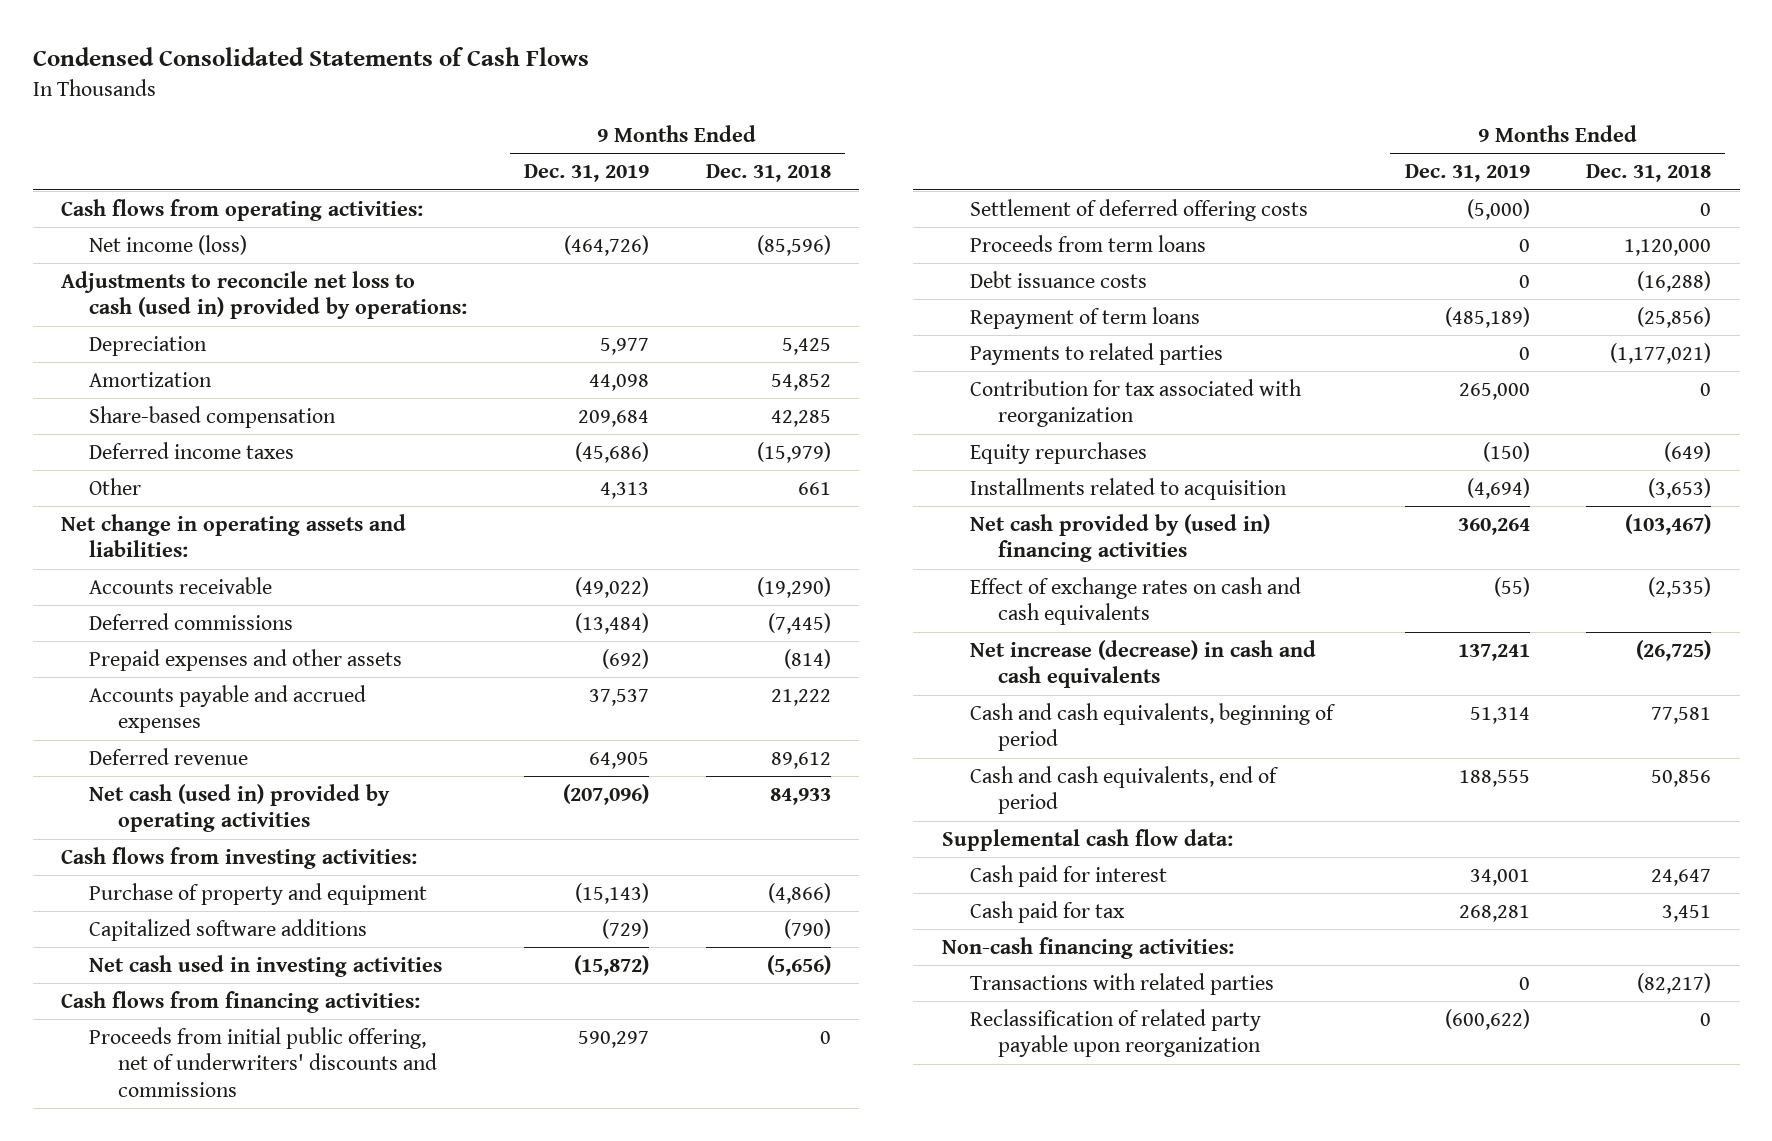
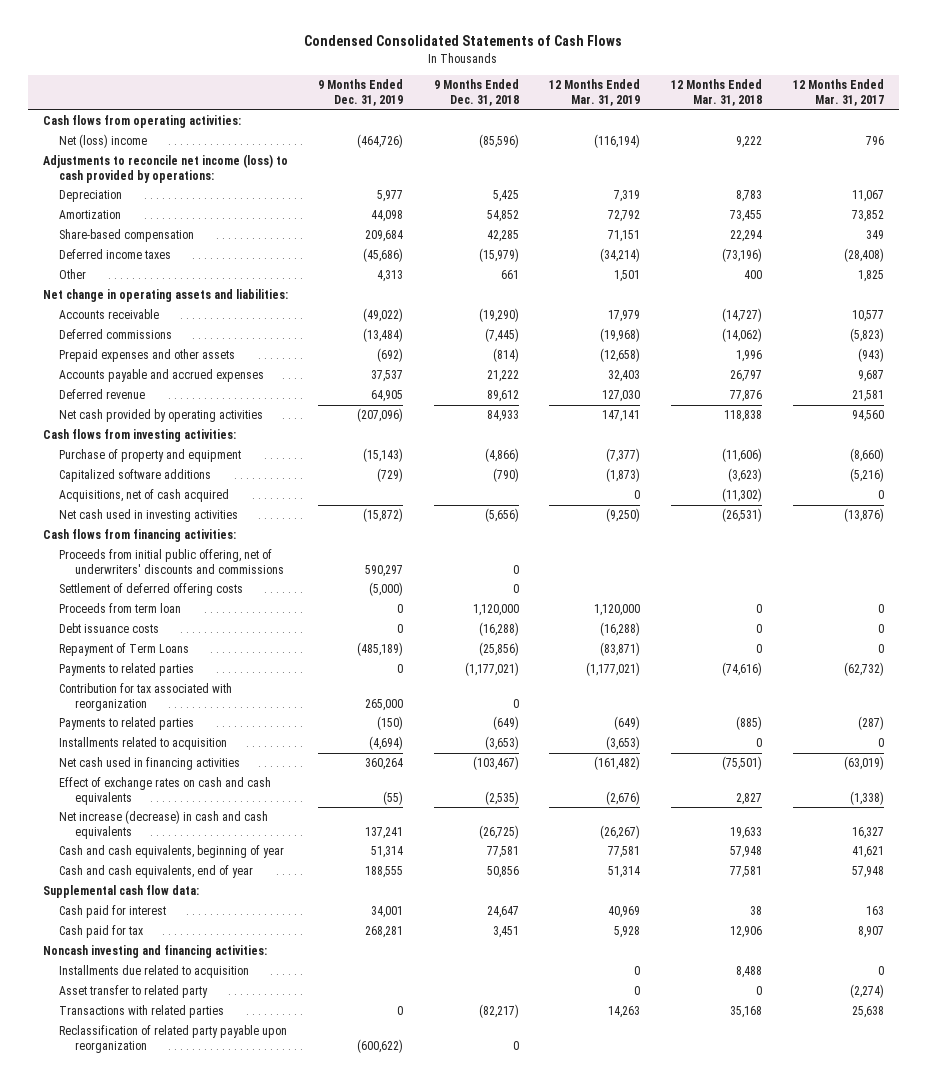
none -> [549,79,641,106] 12 Months Ended Mar. 31, 2019
none -> [670,79,762,106] 12 Months Ended Mar. 31, 2018
none -> [792,79,884,106] 12 Months Ended Mar. 31, 2017
[89,234,248,255] Net income (loss) -> [58,134,147,149] Net (loss) income
[60,270,468,320] Adjustments to reconcile net loss to cash (used in) provided by operations: -> [42,154,288,183] Adjustments to reconcile net income (loss) to cash provided by operations:
[89,783,391,833] Net cash (used in) provided by operating activities -> [58,409,263,423] Net cash provided by operating activities
none -> [58,489,229,503] Acquisitions, net of cash acquired
[969,234,1206,252] Proceeds from term loans -> [58,603,181,614] Proceeds from term loan
[969,306,1200,329] Repayment of term loans -> [58,643,189,657] Repayment of Term Loans
[969,441,1147,464] Equity repurchases -> [58,717,194,731] Payments to related parties
[969,513,1270,563] Net cash provided by (used in) financing activities -> [58,757,240,771] Net cash used in financing activities
[969,702,1336,752] Cash and cash equivalents, beginning of period -> [58,845,284,859] Cash and cash equivalents, beginning of year
[969,765,1279,815] Cash and cash equivalents, end of period -> [58,865,253,879] Cash and cash equivalents, end of year
[941,936,1234,959] Non-cash financing activities: -> [42,945,267,959] Noncash investing and financing activities:
none -> [58,965,249,979] Installments due related to acquisition
none -> [58,985,208,999] Asset transfer to related party

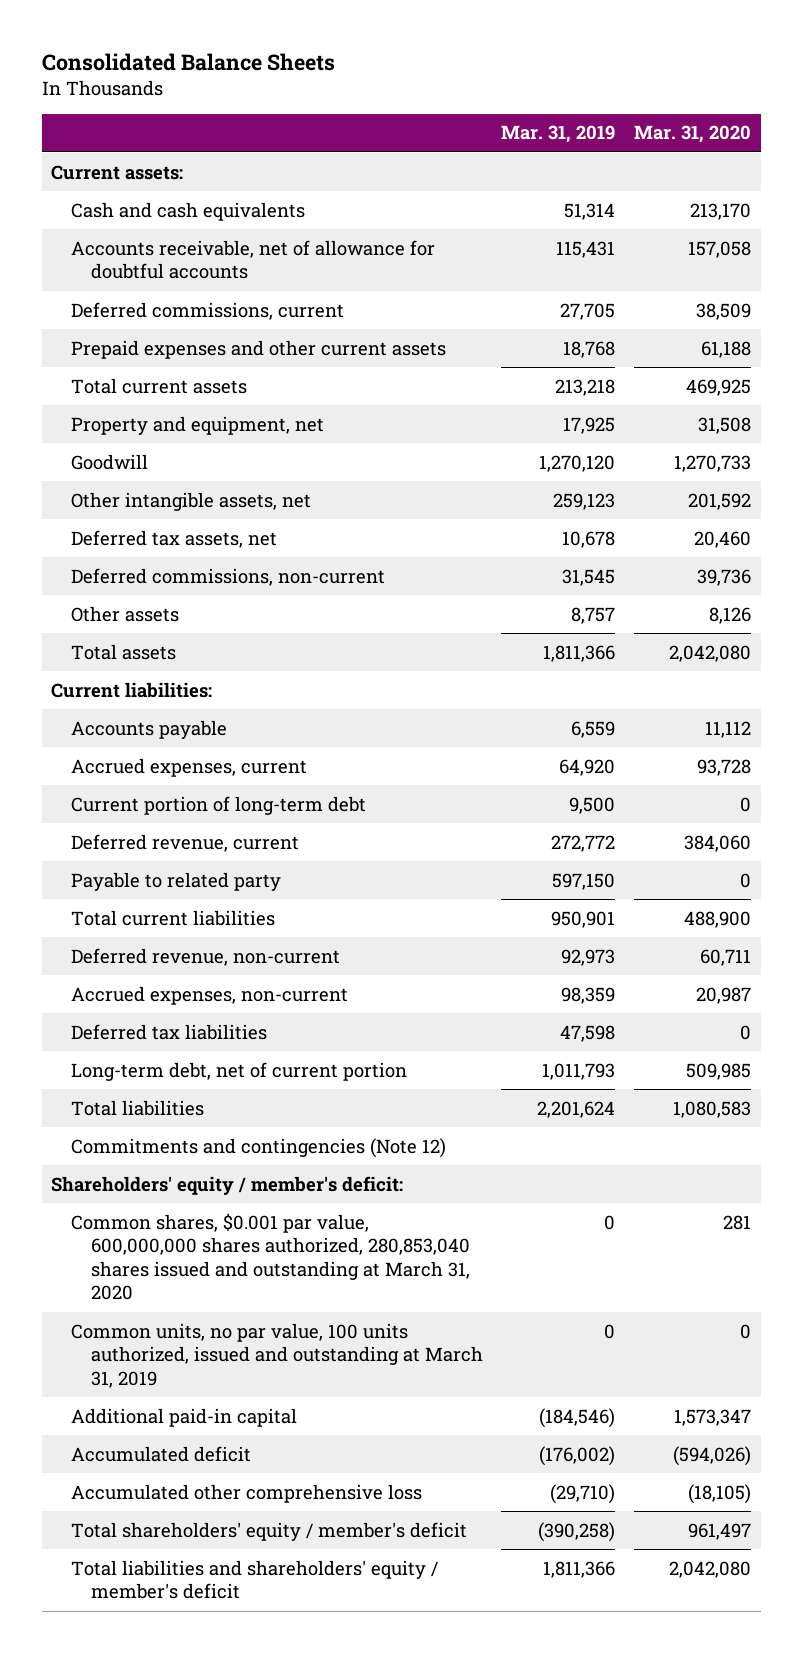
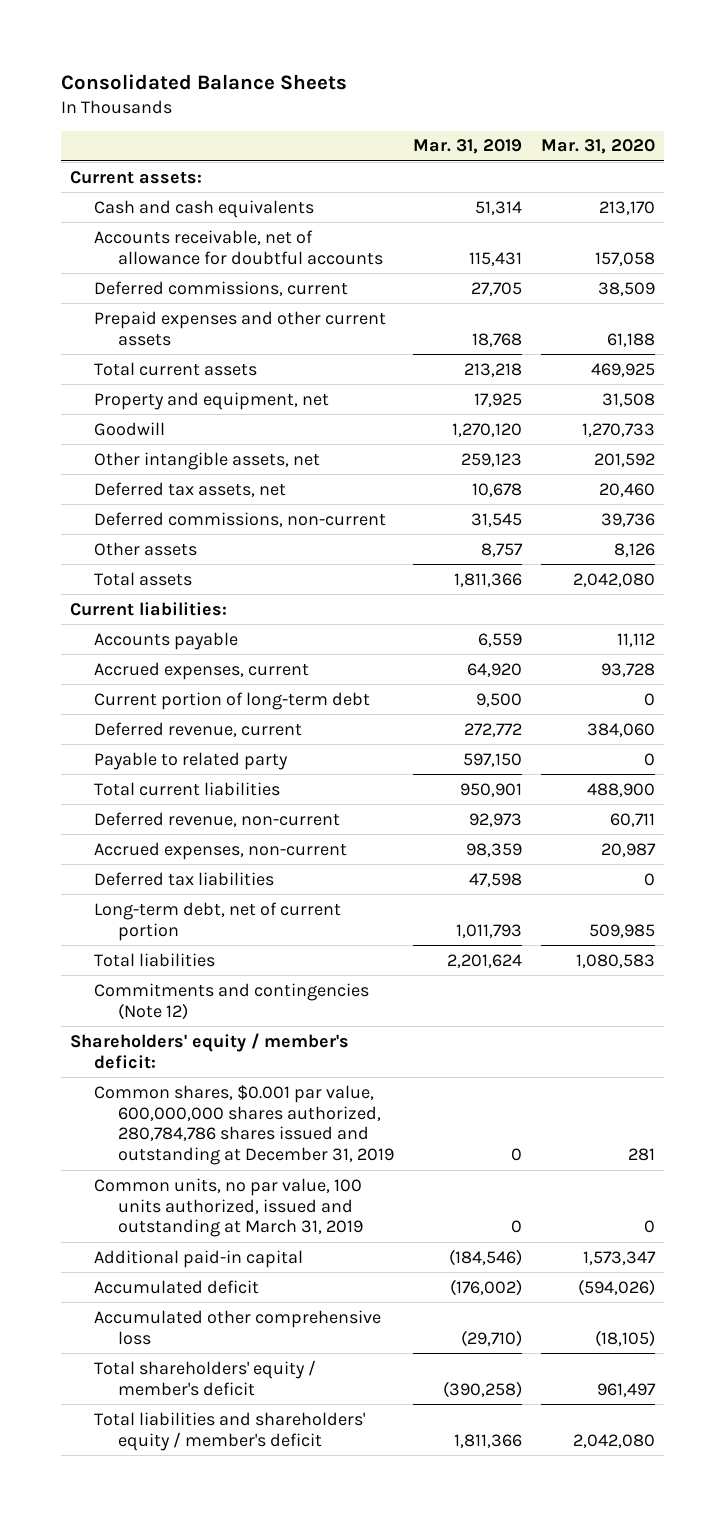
[70,1212,470,1301] Common shares, $0.001 par value, 600,000,000 shares authorized, 280,853,040 shares issued and outstanding at March 31, 2020 -> [94,1084,394,1166] Common shares, $0.001 par value, 600,000,000 shares authorized, 280,784,786 shares issued and outstanding at December 31, 2019

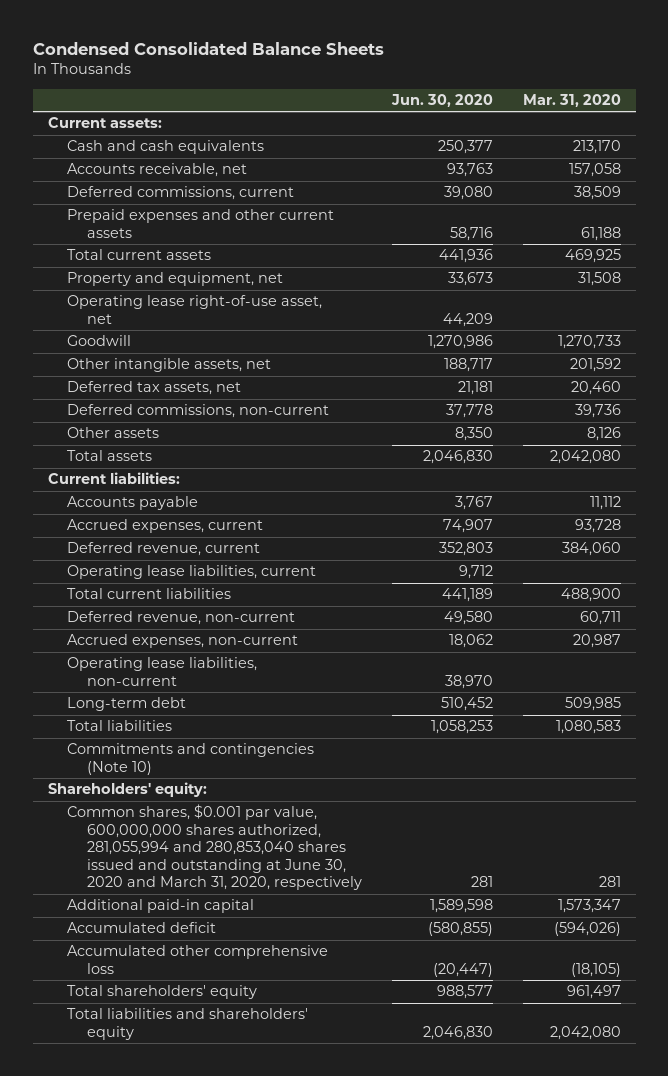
[60,73,347,90] Consolidated Balance Sheets -> [32,41,384,55] Condensed Consolidated Balance Sheets
[412,139,522,155] Mar. 31, 2019 -> none
none -> [390,93,493,107] Jun. 30, 2020
[94,229,383,265] Accounts receivable, net of allowance for doubtful accounts -> [67,163,248,178] Accounts receivable, net
none -> [67,295,323,324] Operating lease right-of-use asset, net
[94,691,371,710] Current portion of long-term debt -> none
[94,751,289,770] Payable to related party -> none
none -> [67,565,317,580] Operating lease liabilities, current
[94,871,275,886] Deferred tax liabilities -> none
none -> [67,657,258,686] Operating lease liabilities, non-current
[94,901,342,941] Long-term debt, net of current portion -> [67,697,187,712] Long-term debt
[94,1177,363,1238] Common units, no par value, 100 units authorized, issued and outstanding at March 31, 2019 -> none
[94,982,370,1020] Commitments and contingencies (Note 12) -> [67,743,315,775] Commitments and contingencies (Note 10)
[70,1032,350,1069] Shareholders' equity / member's deficit: -> [47,782,207,798] Shareholders' equity:
[94,1084,394,1166] Common shares, $0.001 par value, 600,000,000 shares authorized, 280,784,786 shares issued and outstanding at December 31, 2019 -> [67,804,363,891] Common shares, $0.001 par value, 600,000,000 shares authorized, 281,055,994 and 280,853,040 shares issued and outstanding at June 30, 2020 and March 31, 2020, respectively
[94,1359,317,1396] Total shareholders' equity / member's deficit -> [67,985,258,1000] Total shareholders' equity
[94,1411,366,1451] Total liabilities and shareholders' equity / member's deficit -> [67,1008,309,1040] Total liabilities and shareholders' equity

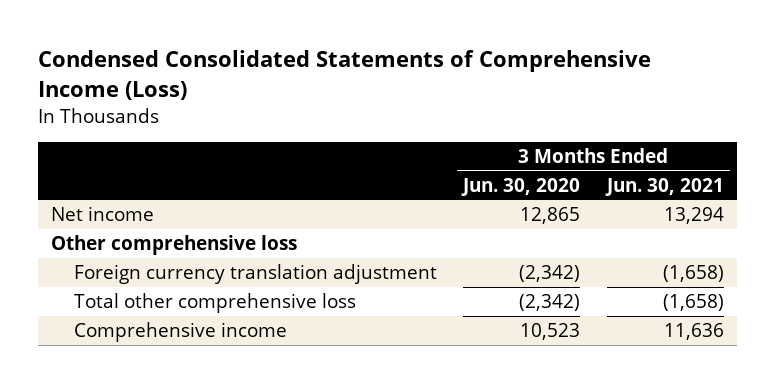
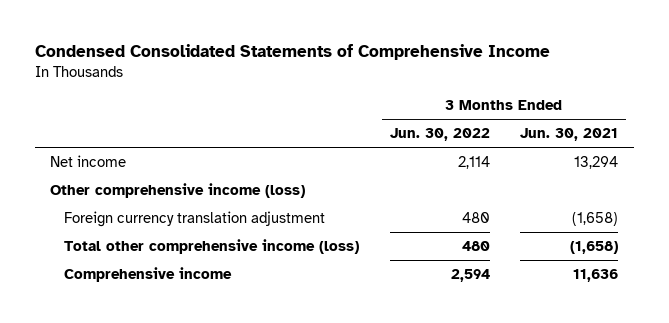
[37,50,651,101] Condensed Consolidated Statements of Comprehensive Income (Loss) -> [34,44,550,61] Condensed Consolidated Statements of Comprehensive Income
[461,177,581,196] Jun. 30, 2020 -> none
none -> [389,127,490,141] Jun. 30, 2022
[51,235,298,256] Other comprehensive loss -> [50,182,306,198] Other comprehensive income (loss)
[73,293,356,314] Total other comprehensive loss -> [64,238,360,254] Total other comprehensive income (loss)

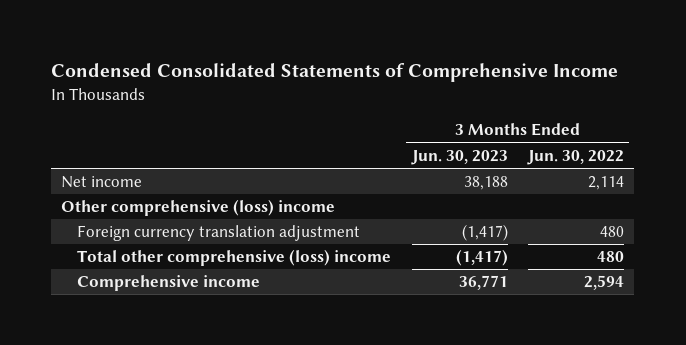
[520,127,619,141] Jun. 30, 2021 -> none
none -> [410,149,508,165] Jun. 30, 2023
[50,182,306,198] Other comprehensive income (loss) -> [61,199,336,217] Other comprehensive (loss) income
[64,238,360,254] Total other comprehensive income (loss) -> [77,249,392,267] Total other comprehensive (loss) income

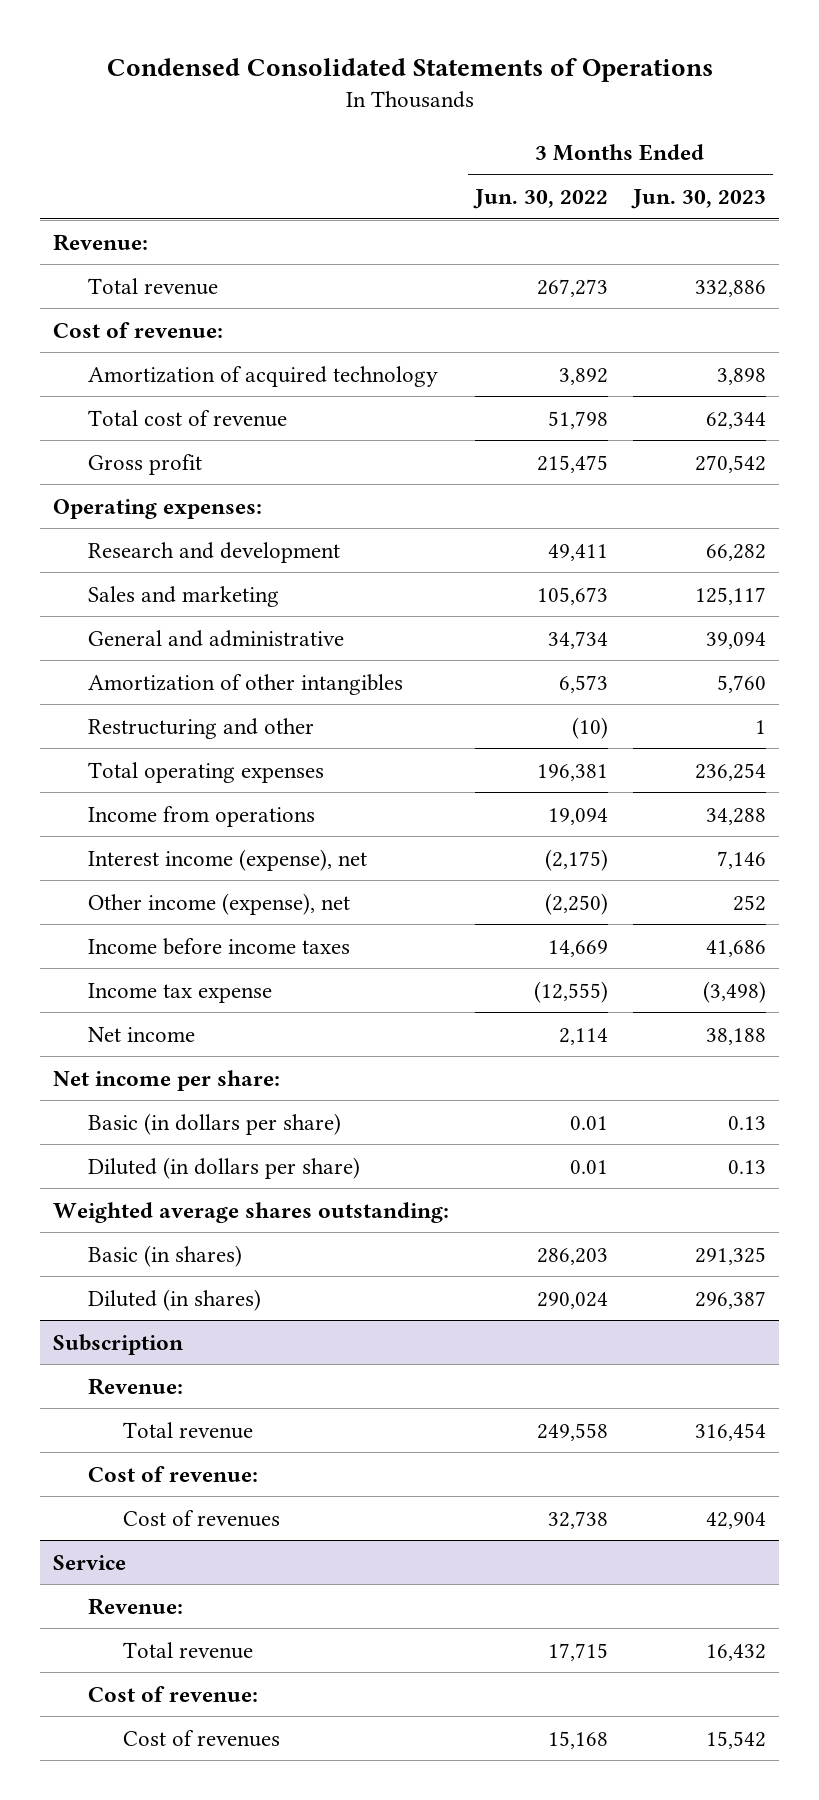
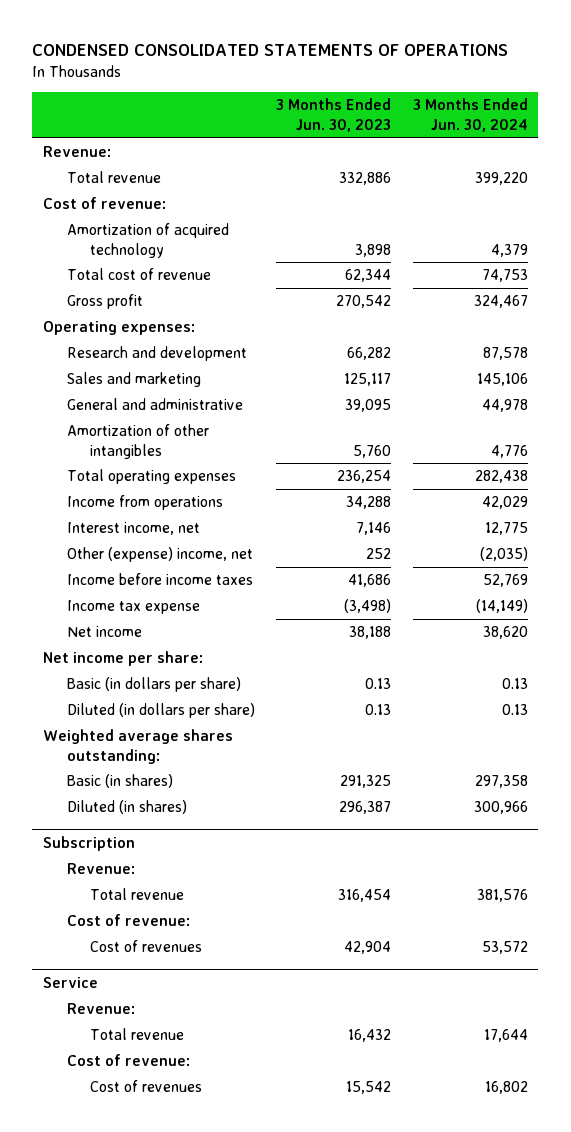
[106,58,713,83] Condensed Consolidated Statements of Operations -> [32,44,509,57] CONDENSED CONSOLIDATED STATEMENTS OF OPERATIONS
[472,189,608,210] Jun. 30, 2022 -> none
none -> [412,98,528,132] 3 Months Ended Jun. 30, 2024
[706,631,767,649] 39,094 -> [345,399,392,413] 39,095
[88,717,315,739] Restructuring and other -> none
[88,848,368,871] Interest income (expense), net -> [66,522,200,536] Interest income, net
[88,892,351,915] Other income (expense), net -> [66,547,253,563] Other (expense) income, net

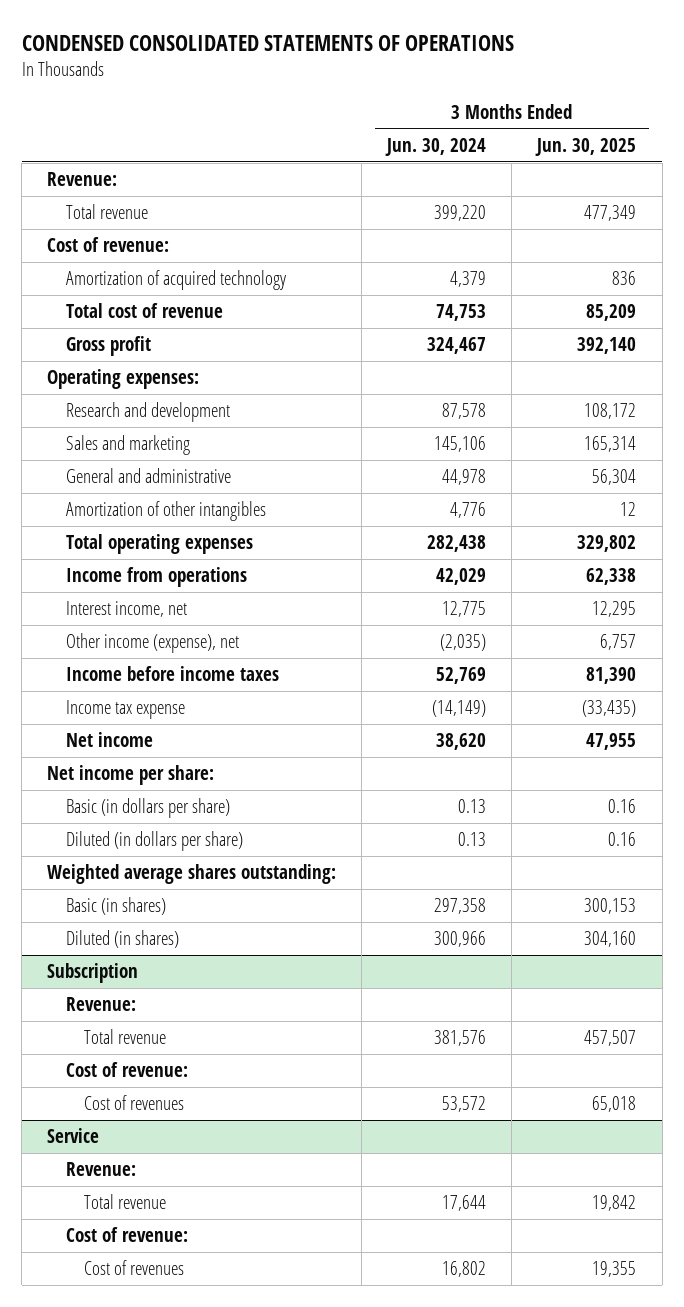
[276,98,392,132] 3 Months Ended Jun. 30, 2023 -> none
none -> [535,137,637,156] Jun. 30, 2025
[66,547,253,563] Other (expense) income, net -> [65,633,239,654] Other income (expense), net

